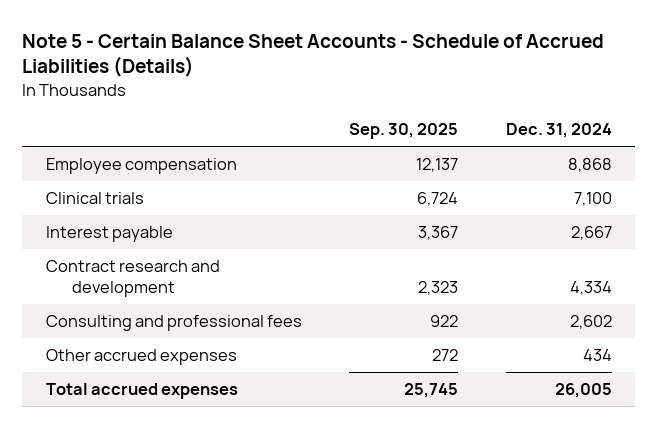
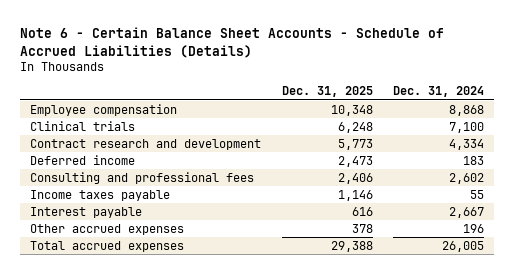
[22,33,605,78] Note 5 - Certain Balance Sheet Accounts - Schedule of Accrued Liabilities (Details) -> [19,26,444,58] Note 6 - Certain Balance Sheet Accounts - Schedule of Accrued Liabilities (Details)
[349,123,459,140] Sep. 30, 2025 -> none
none -> [281,86,373,98] Dec. 31, 2025
none -> [30,154,136,165] Deferred income
none -> [30,189,171,201] Income taxes payable
[45,225,173,242] Interest payable -> [30,206,143,218] Interest payable
[582,348,612,361] 434 -> [462,223,484,233] 196

